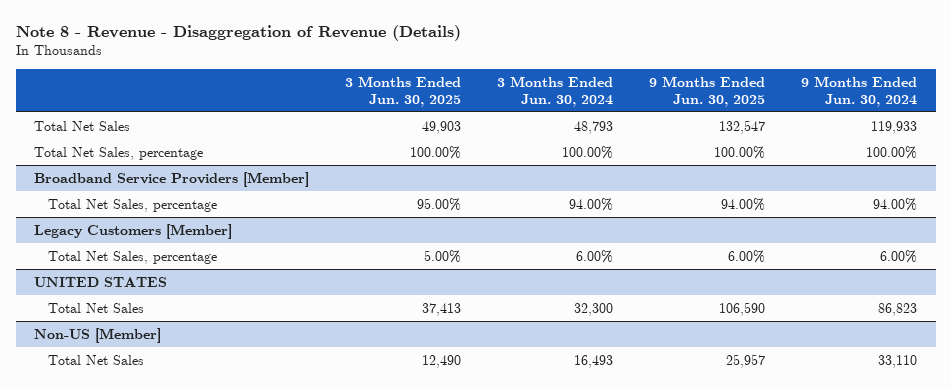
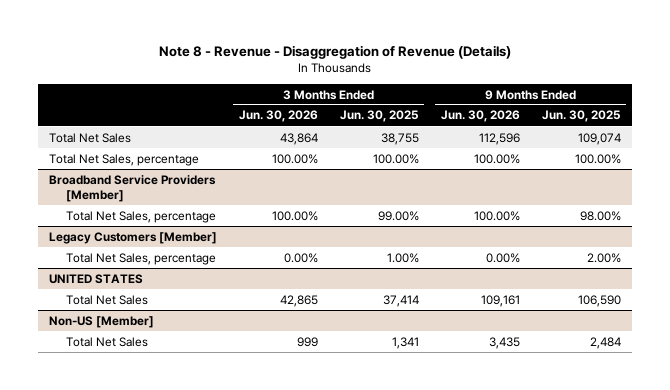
[497,76,614,107] 3 Months Ended Jun. 30, 2024 -> none
[801,76,918,107] 9 Months Ended Jun. 30, 2024 -> none
none -> [238,110,318,123] Jun. 30, 2026
none -> [440,110,520,123] Jun. 30, 2026
[422,120,462,134] 49,903 -> [380,132,419,145] 38,755
[719,119,766,134] 132,547 -> [577,132,621,145] 109,074
[417,197,462,211] 95.00% -> [377,210,419,221] 99.00%
[721,197,766,211] 94.00% -> [579,210,621,221] 98.00%
[424,249,462,263] 5.00% -> [386,252,419,263] 1.00%
[728,249,766,263] 6.00% -> [586,252,621,263] 2.00%
[422,302,462,316] 37,413 -> [382,294,419,307] 37,414
[422,354,462,368] 12,490 -> [391,336,419,349] 1,341
[726,353,766,368] 25,957 -> [589,336,621,349] 2,484

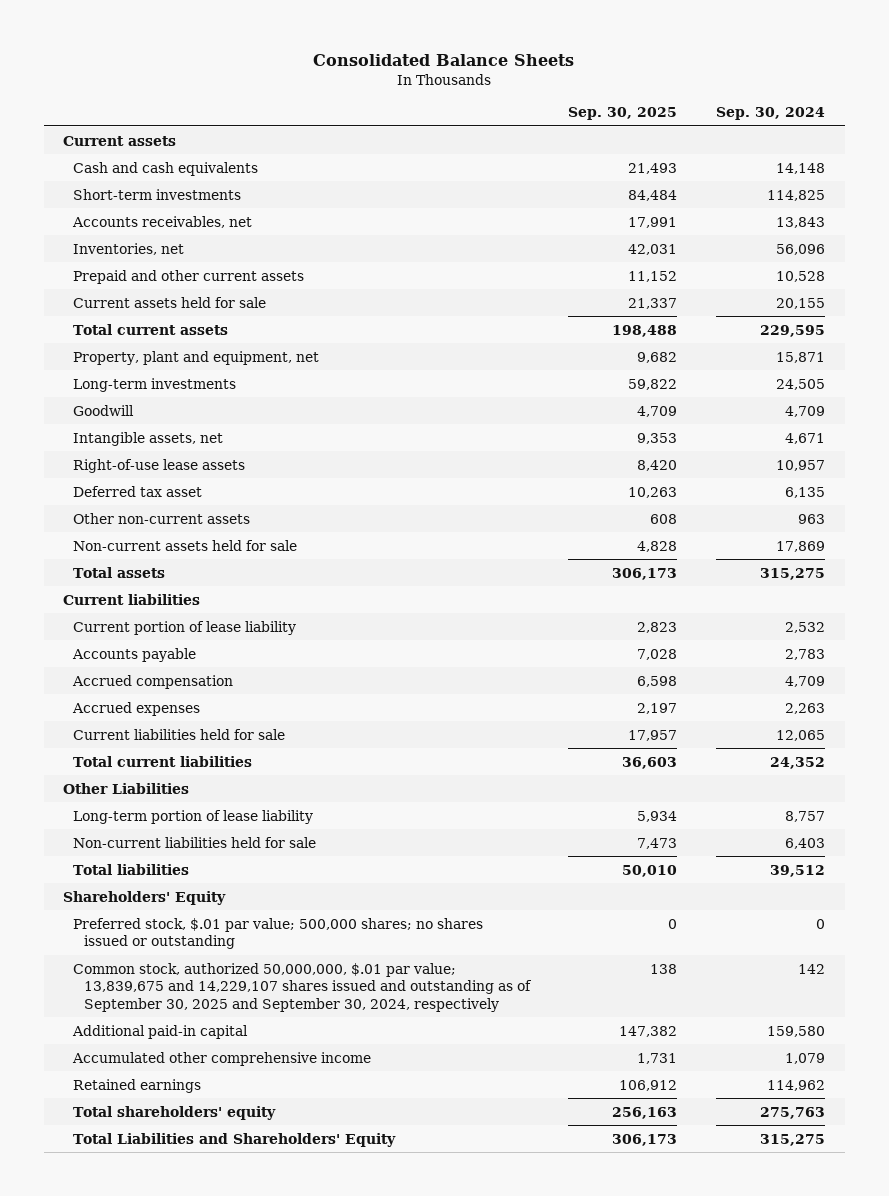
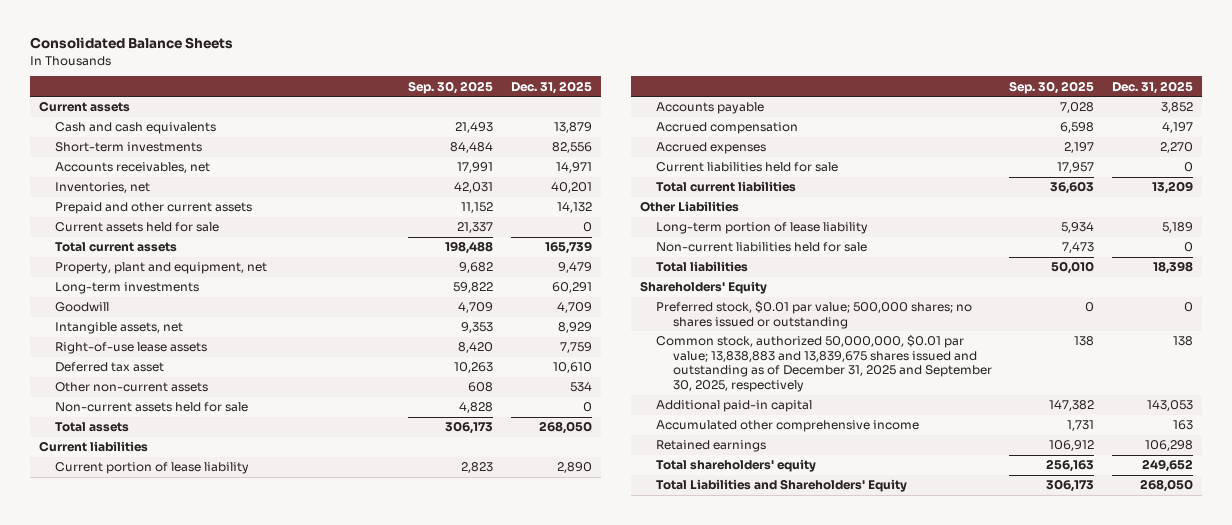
[716,107,826,121] Sep. 30, 2024 -> none
none -> [511,80,593,94] Dec. 31, 2025
[73,917,484,950] Preferred stock, $.01 par value; 500,000 shares; no shares issued or outstanding -> [656,301,973,329] Preferred stock, $0.01 par value; 500,000 shares; no shares issued or outstanding
[73,962,532,1012] Common stock, authorized 50,000,000, $.01 par value; 13,839,675 and 14,229,107 shares issued and outstanding as of September 30, 2025 and September 30, 2024, respectively -> [656,335,992,392] Common stock, authorized 50,000,000, $0.01 par value; 13,838,883 and 13,839,675 shares issued and outstanding as of December 31, 2025 and September 30, 2025, respectively

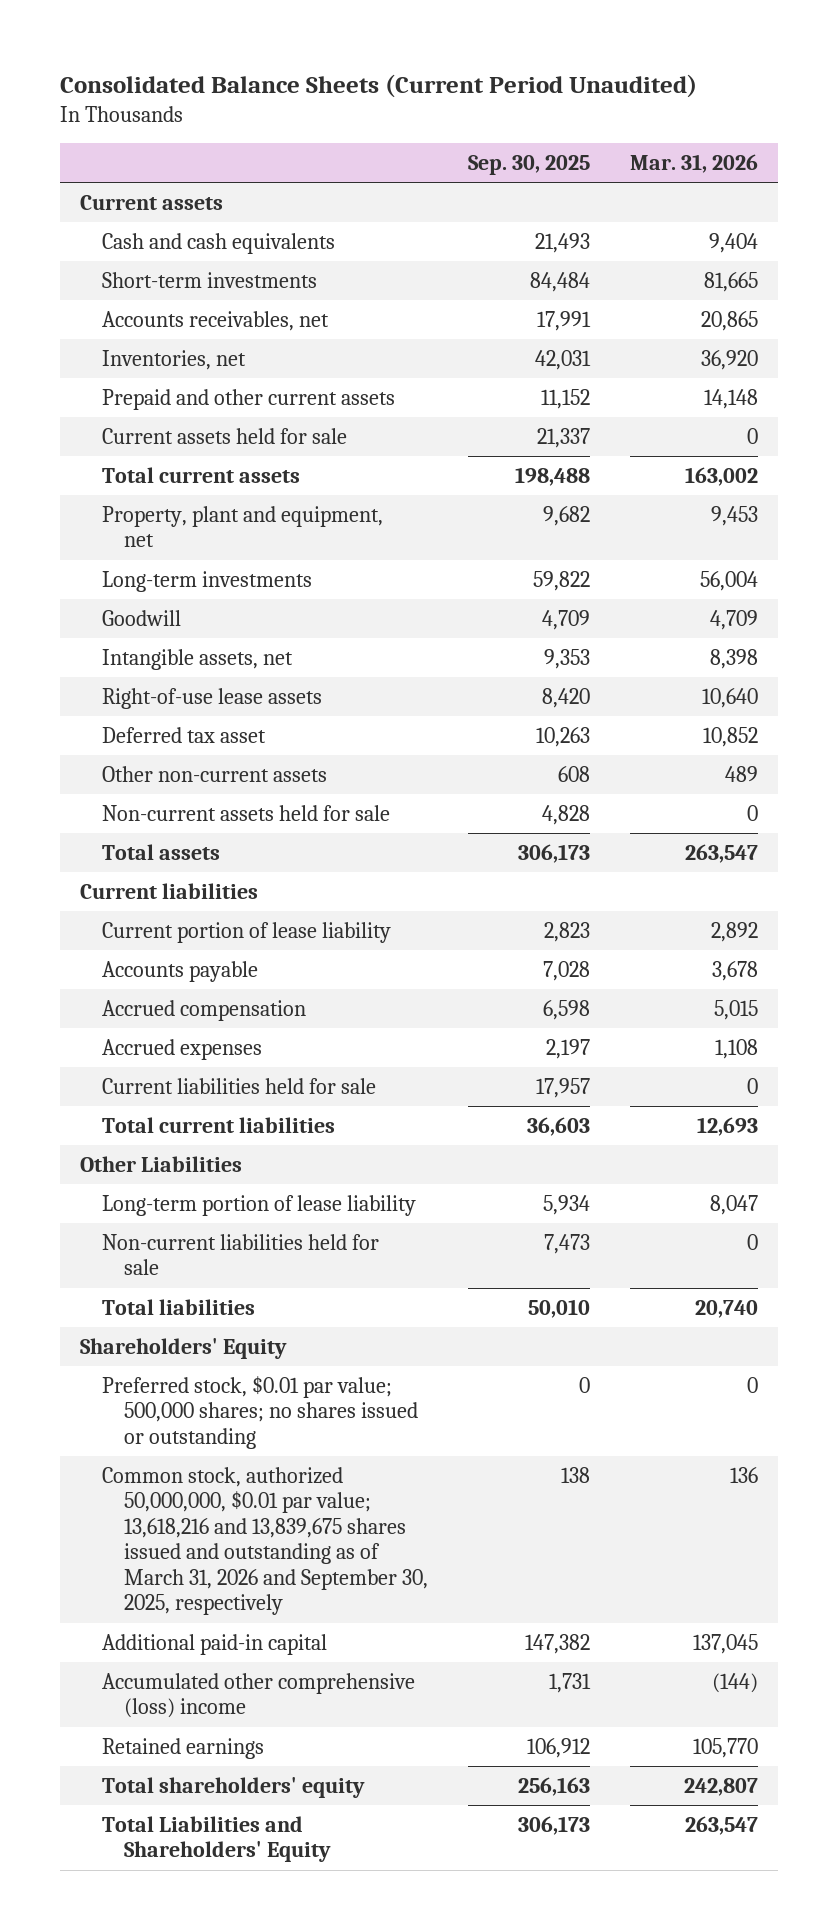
[29,37,233,50] Consolidated Balance Sheets -> [59,73,697,98] Consolidated Balance Sheets (Current Period Unaudited)
[511,80,593,94] Dec. 31, 2025 -> none
none -> [630,154,759,174] Mar. 31, 2026
[656,335,992,392] Common stock, authorized 50,000,000, $0.01 par value; 13,838,883 and 13,839,675 shares issued and outstanding as of December 31, 2025 and September 30, 2025, respectively -> [101,1466,429,1616] Common stock, authorized 50,000,000, $0.01 par value; 13,618,216 and 13,839,675 shares issued and outstanding as of March 31, 2026 and September 30, 2025, respectively
[656,420,920,433] Accumulated other comprehensive income -> [101,1672,415,1719] Accumulated other comprehensive (loss) income

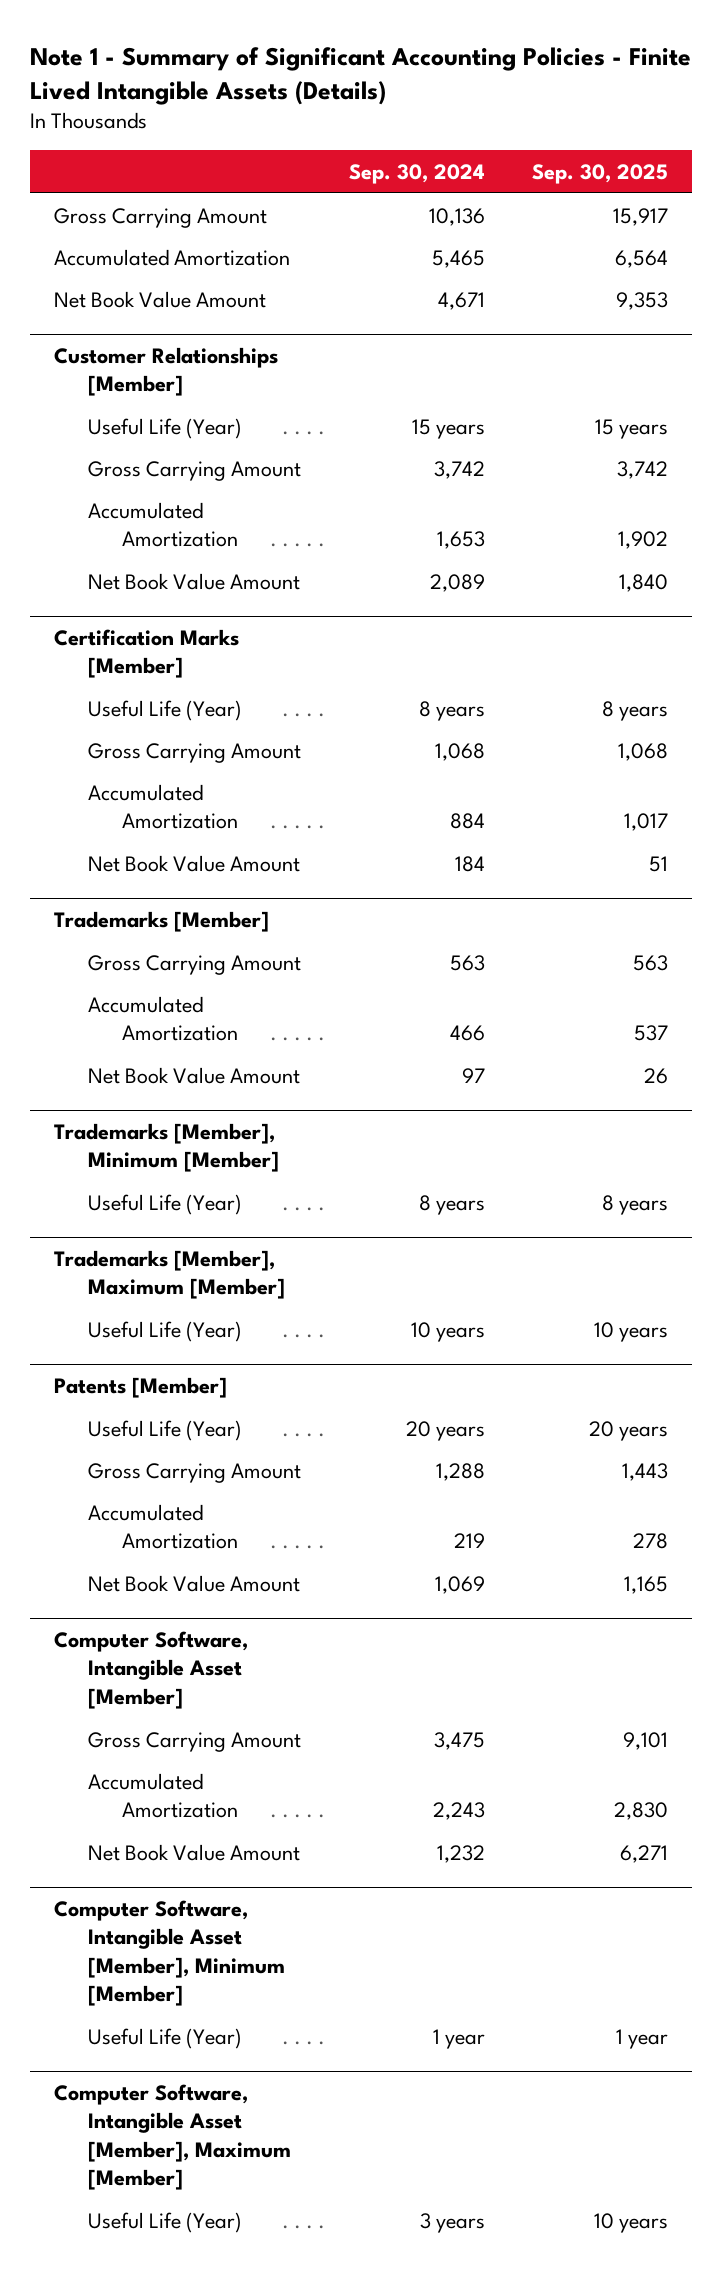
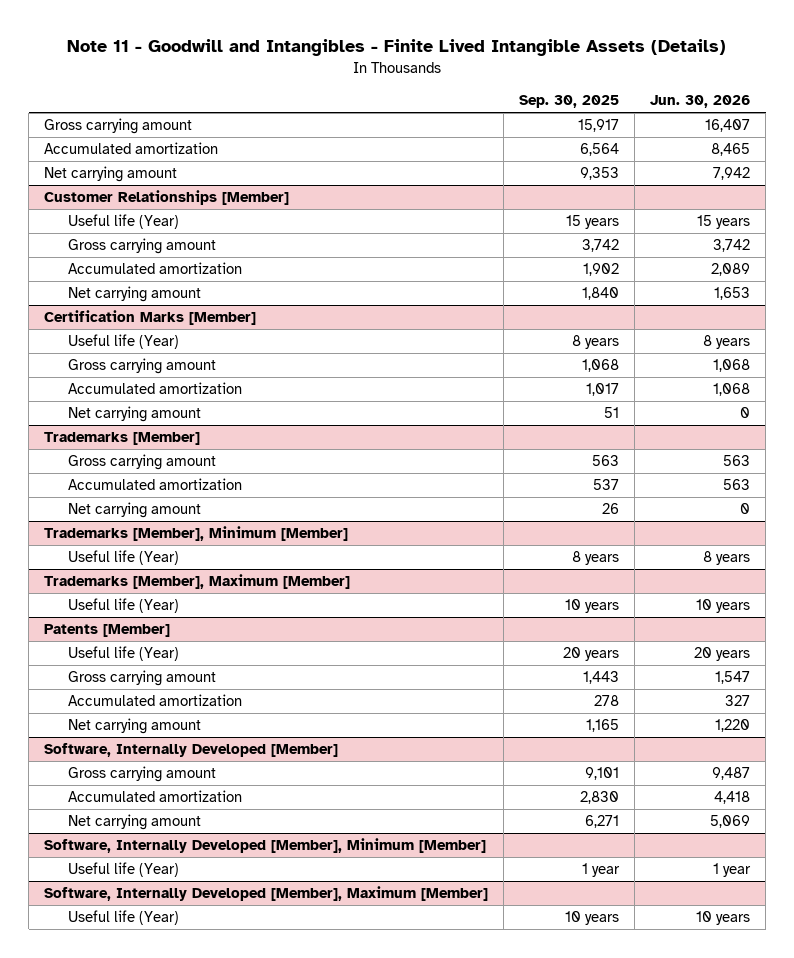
[30,46,692,105] Note 1 - Summary of Significant Accounting Policies - Finite Lived Intangible Assets (Details) -> [67,39,727,57] Note 11 - Goodwill and Intangibles - Finite Lived Intangible Assets (Details)
[348,163,485,184] Sep. 30, 2024 -> none
none -> [650,95,751,109] Jun. 30, 2026
[54,207,268,228] Gross Carrying Amount -> [44,118,193,135] Gross carrying amount
[54,248,291,266] Accumulated Amortization -> [44,142,219,155] Accumulated amortization
[54,290,267,308] Net Book Value Amount -> [44,166,178,183] Net carrying amount
[88,417,243,439] Useful Life (Year) -> [68,214,180,230] Useful life (Year)
[88,460,302,481] Gross Carrying Amount -> [68,238,217,255] Gross carrying amount
[88,501,239,548] Accumulated Amortization -> [68,262,243,275] Accumulated amortization
[88,572,301,590] Net Book Value Amount -> [68,286,202,303] Net carrying amount
[88,699,243,721] Useful Life (Year) -> [68,334,180,350] Useful life (Year)
[88,742,302,763] Gross Carrying Amount -> [68,358,217,375] Gross carrying amount
[88,783,239,830] Accumulated Amortization -> [68,382,243,395] Accumulated amortization
[88,854,301,872] Net Book Value Amount -> [68,406,202,423] Net carrying amount
[88,954,302,975] Gross Carrying Amount -> [68,454,217,471] Gross carrying amount
[88,995,239,1042] Accumulated Amortization -> [68,478,243,491] Accumulated amortization
[88,1066,301,1084] Net Book Value Amount -> [68,502,202,519] Net carrying amount
[88,1193,243,1215] Useful Life (Year) -> [68,550,180,566] Useful life (Year)
[88,1320,243,1342] Useful Life (Year) -> [68,598,180,614] Useful life (Year)
[54,1630,249,1709] Computer Software, Intangible Asset [Member] -> none
[54,1899,286,2007] Computer Software, Intangible Asset [Member], Minimum [Member] -> none
[54,2083,292,2191] Computer Software, Intangible Asset [Member], Maximum [Member] -> none
[88,1419,243,1441] Useful Life (Year) -> [68,646,180,662] Useful life (Year)
[88,1462,302,1483] Gross Carrying Amount -> [68,670,217,687] Gross carrying amount
[88,1503,239,1550] Accumulated Amortization -> [68,694,243,707] Accumulated amortization
[88,1574,301,1592] Net Book Value Amount -> [68,718,202,735] Net carrying amount
none -> [44,743,339,758] Software, Internally Developed [Member]
[88,1731,302,1752] Gross Carrying Amount -> [68,766,217,783] Gross carrying amount
[88,1772,239,1819] Accumulated Amortization -> [68,790,243,803] Accumulated amortization
[88,1843,301,1861] Net Book Value Amount -> [68,814,202,831] Net carrying amount
none -> [44,838,487,854] Software, Internally Developed [Member], Minimum [Member]
[88,2027,243,2049] Useful Life (Year) -> [68,862,180,878] Useful life (Year)
none -> [44,886,489,902] Software, Internally Developed [Member], Maximum [Member]
[88,2211,243,2233] Useful Life (Year) -> [68,910,180,926] Useful life (Year)

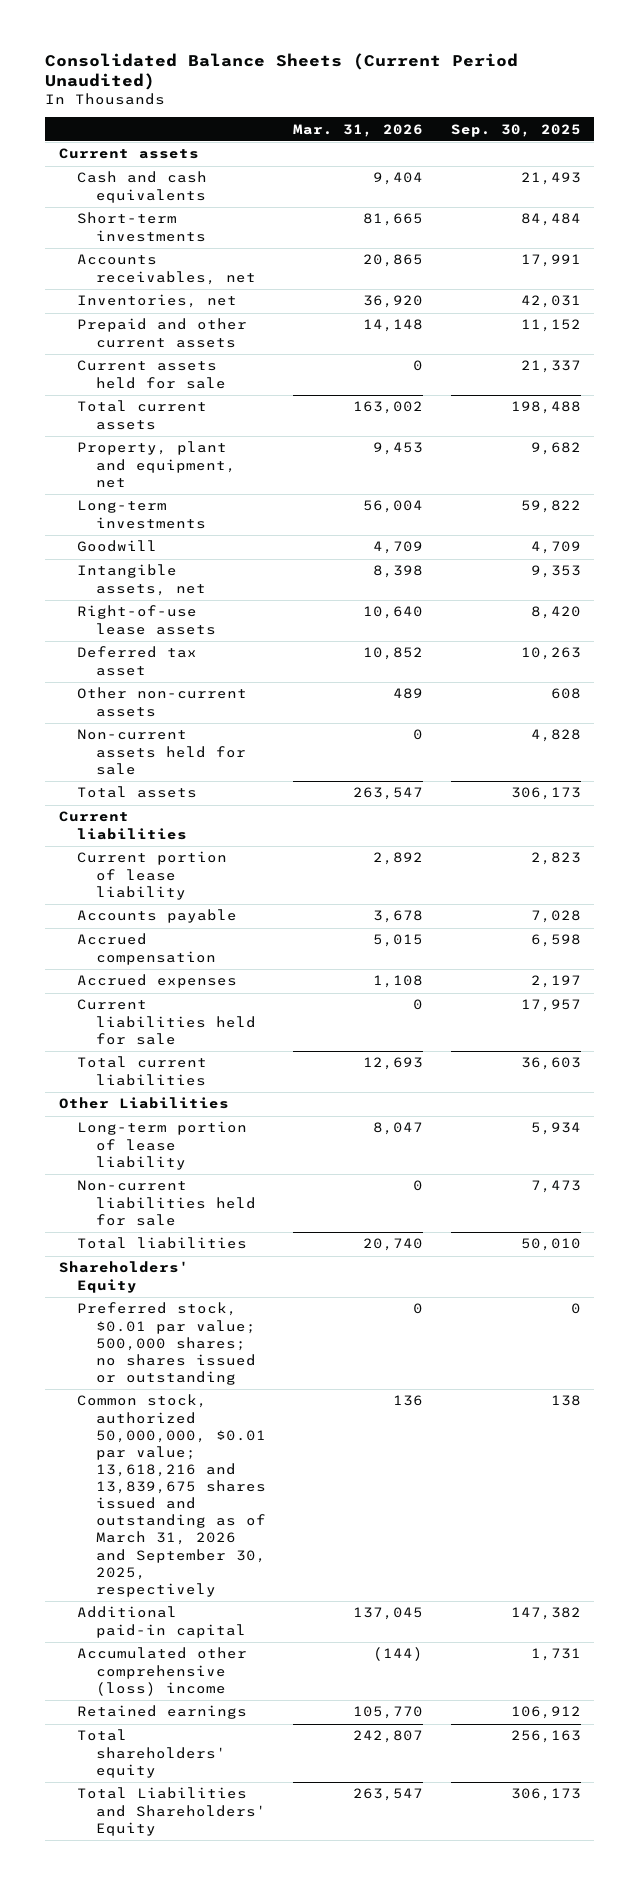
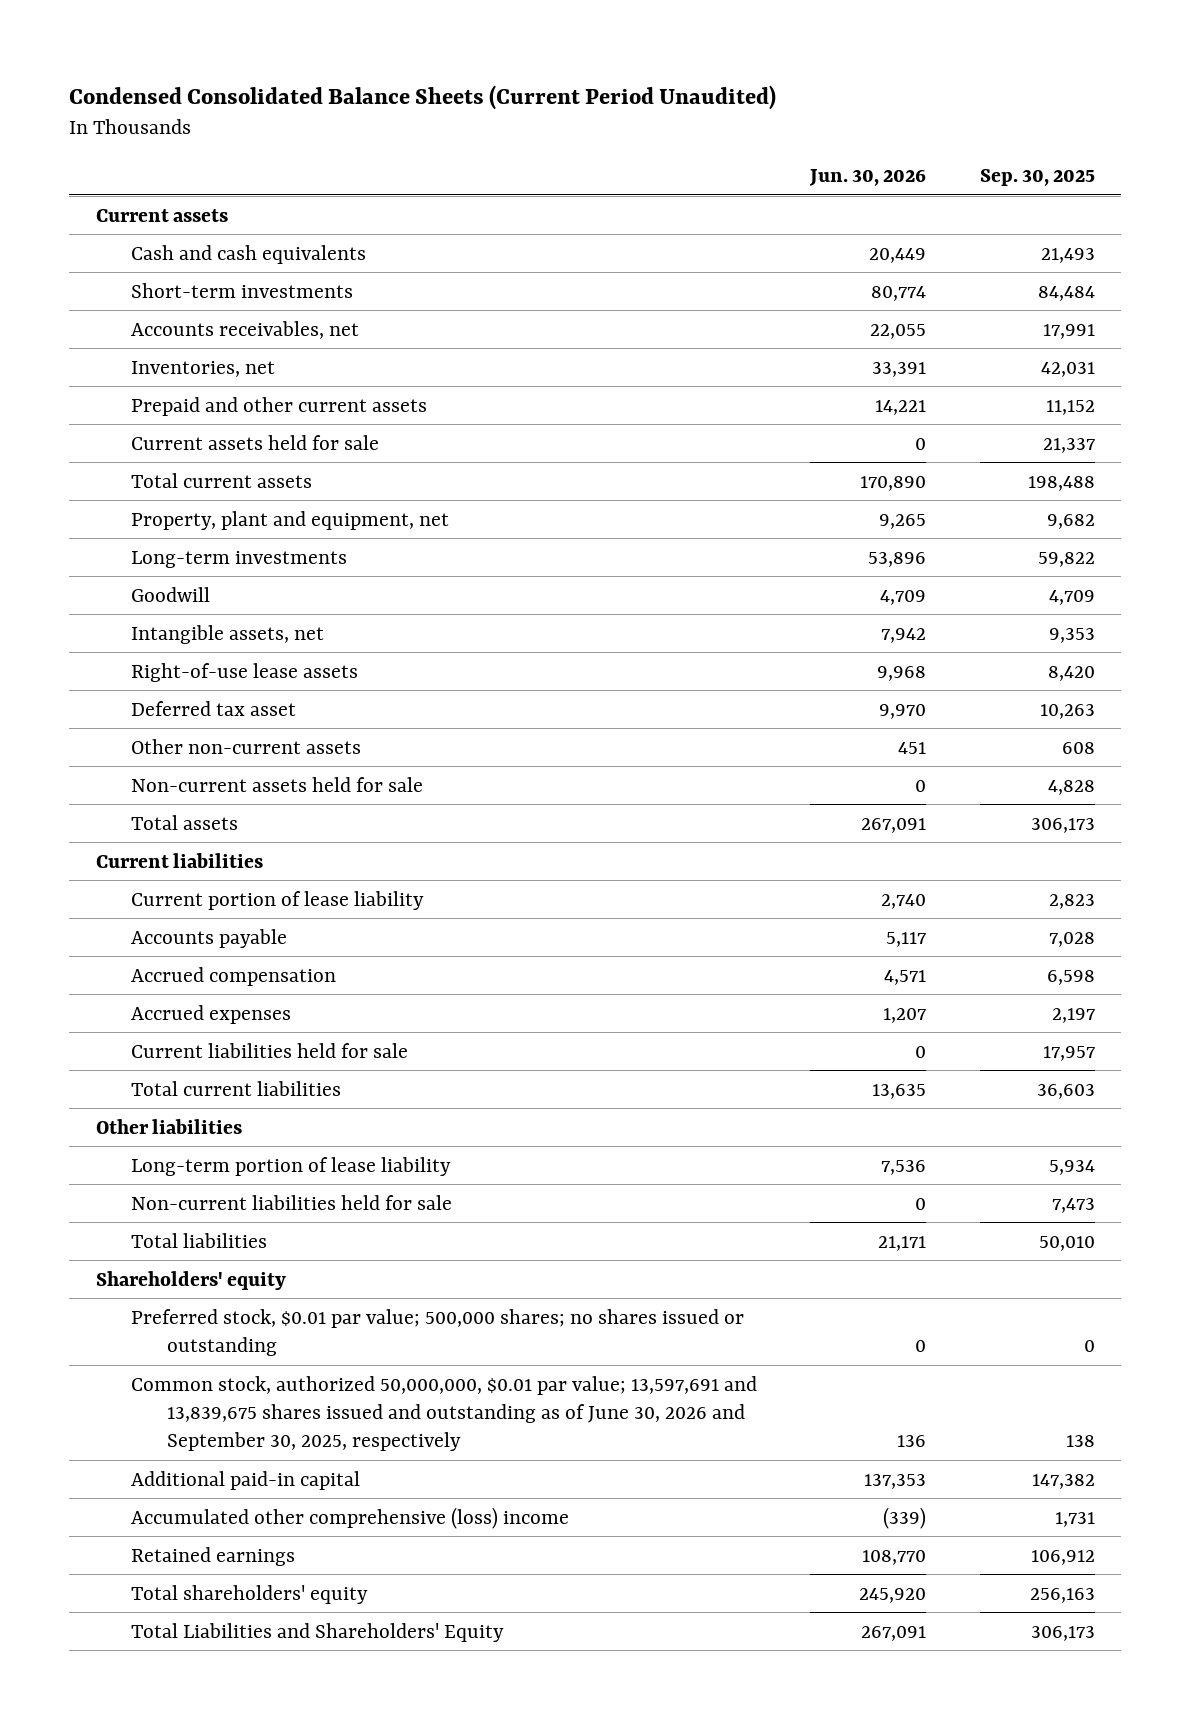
[44,52,518,91] Consolidated Balance Sheets (Current Period Unaudited) -> [69,84,777,110] Condensed Consolidated Balance Sheets (Current Period Unaudited)
[293,123,424,137] Mar. 31, 2026 -> none
none -> [809,168,927,186] Jun. 30, 2026
[58,1097,229,1110] Other Liabilities -> [95,1118,242,1134] Other liabilities
[58,1261,189,1293] Shareholders' Equity -> [95,1270,286,1290] Shareholders' equity
[77,1394,266,1597] Common stock, authorized 50,000,000, $0.01 par value; 13,618,216 and 13,839,675 shares issued and outstanding as of March 31, 2026 and September 30, 2025, respectively -> [131,1375,758,1452] Common stock, authorized 50,000,000, $0.01 par value; 13,597,691 and 13,839,675 shares issued and outstanding as of June 30, 2026 and September 30, 2025, respectively

